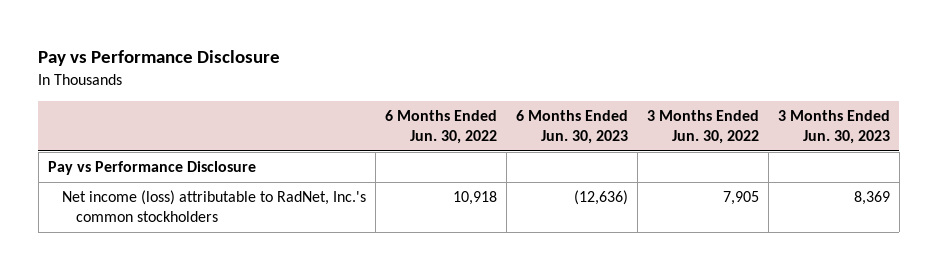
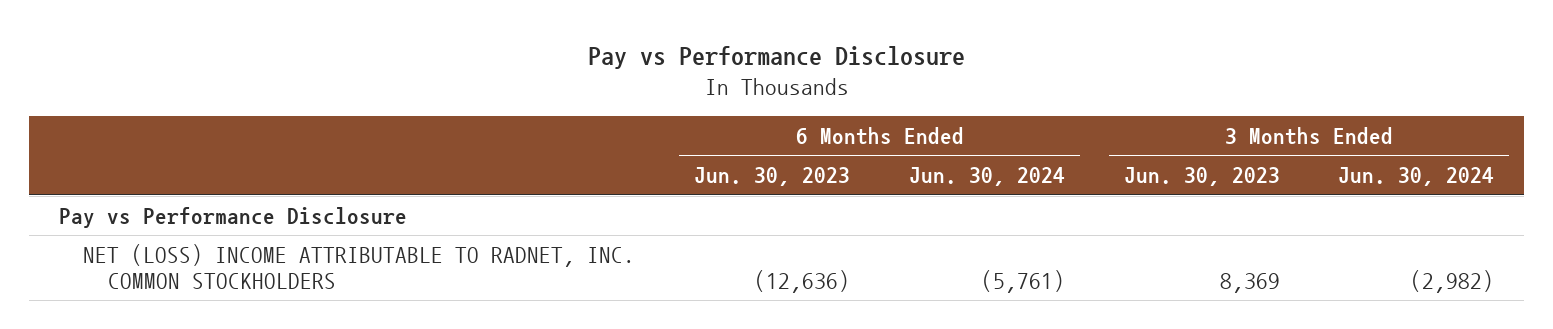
[385,110,498,144] 6 Months Ended Jun. 30, 2022 -> none
[646,110,759,144] 3 Months Ended Jun. 30, 2022 -> none
none -> [908,167,1065,187] Jun. 30, 2024
none -> [1338,167,1495,187] Jun. 30, 2024
[62,190,367,223] Net income (loss) attributable to RadNet, Inc.'s common stockholders -> [83,243,636,289] NET (LOSS) INCOME ATTRIBUTABLE TO RADNET, INC. COMMON STOCKHOLDERS

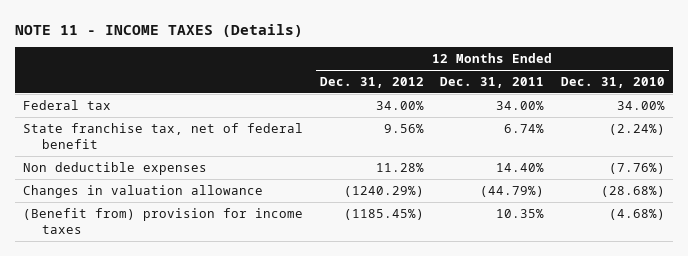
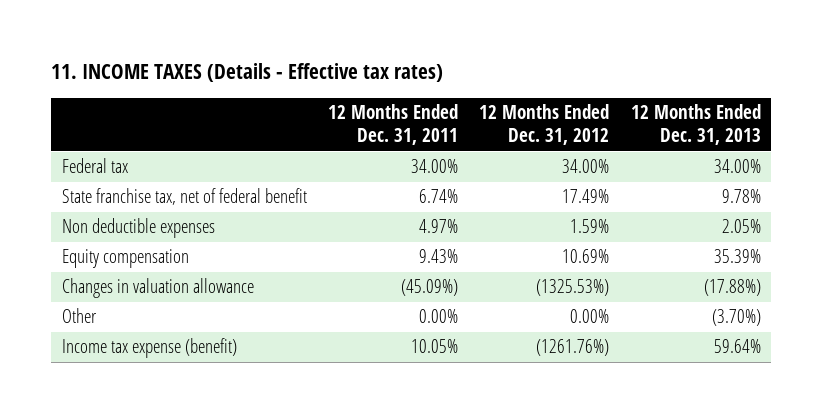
[15,23,304,37] NOTE 11 - INCOME TAXES (Details) -> [50,63,443,83] 11. INCOME TAXES (Details - Effective tax rates)
[560,76,665,88] Dec. 31, 2010 -> none
none -> [630,104,761,146] 12 Months Ended Dec. 31, 2013
[23,207,304,235] (Benefit from) provision for income taxes -> none
[383,123,424,133] 9.56% -> [562,189,610,204] 17.49%
[375,162,424,172] 11.28% -> [570,219,610,234] 1.59%
[496,162,545,172] 14.40% -> [418,219,458,234] 4.97%
none -> [61,249,189,269] Equity compensation
[343,185,424,197] (1240.29%) -> [536,279,610,297] (1325.53%)
[480,185,545,197] (44.79%) -> [400,279,458,297] (45.09%)
none -> [61,308,97,324] Other
none -> [61,338,237,359] Income tax expense (benefit)

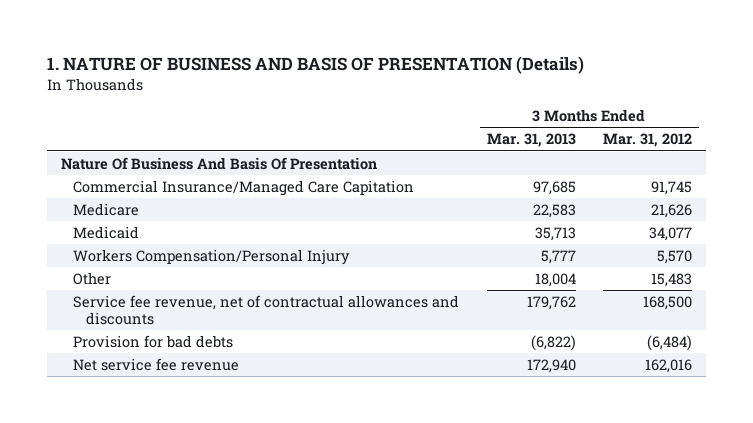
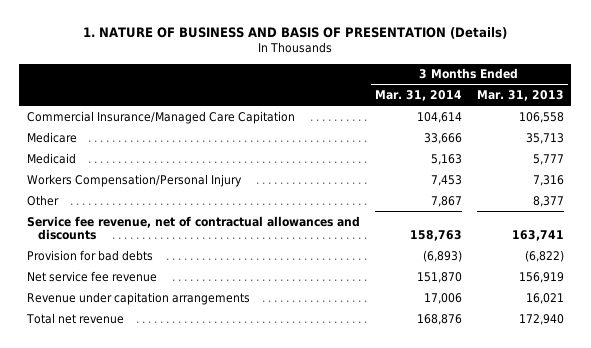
[603,133,693,148] Mar. 31, 2012 -> none
none -> [374,90,462,102] Mar. 31, 2014
[60,156,377,170] Nature Of Business And Basis Of Presentation -> none
[532,180,576,195] 97,685 -> [518,111,564,123] 106,558
[532,203,576,218] 22,583 -> [525,132,564,144] 35,713
[534,226,576,241] 35,713 -> [532,153,564,165] 5,777
[540,249,576,264] 5,777 -> [532,174,564,186] 7,316
[534,272,576,287] 18,004 -> [532,195,564,207] 8,377
[526,295,576,310] 179,762 -> [511,229,564,241] 163,741
[526,358,576,373] 172,940 -> [518,271,564,283] 156,919
none -> [26,291,250,305] Revenue under capitation arrangements
none -> [25,312,124,324] Total net revenue

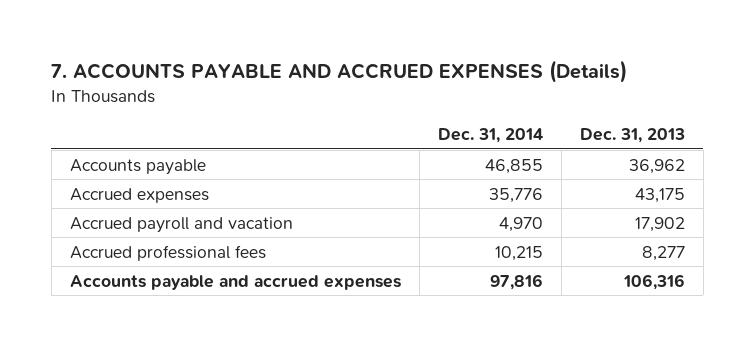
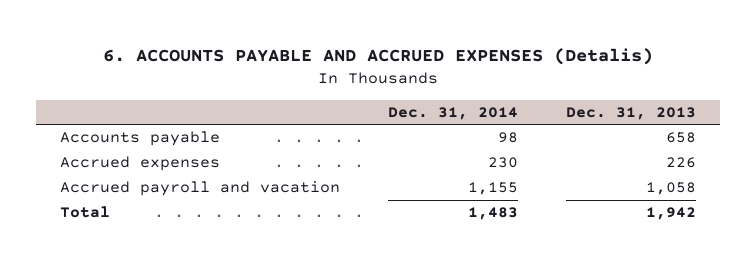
[51,60,628,84] 7. ACCOUNTS PAYABLE AND ACCRUED EXPENSES (Details) -> [102,48,653,66] 6. ACCOUNTS PAYABLE AND ACCRUED EXPENSES (Detalis)
[69,244,266,261] Accrued professional fees -> none
[69,274,401,290] Accounts payable and accrued expenses -> none
[484,158,543,174] 46,855 -> [497,132,518,144] 98
[628,158,685,174] 36,962 -> [665,132,696,144] 658
[488,187,543,203] 35,776 -> [487,157,518,169] 230
[634,187,685,203] 43,175 -> [665,157,696,169] 226
[498,216,543,232] 4,970 -> [467,182,518,196] 1,155
[634,216,685,232] 17,902 -> [645,182,696,196] 1,058
none -> [59,206,110,219] Total

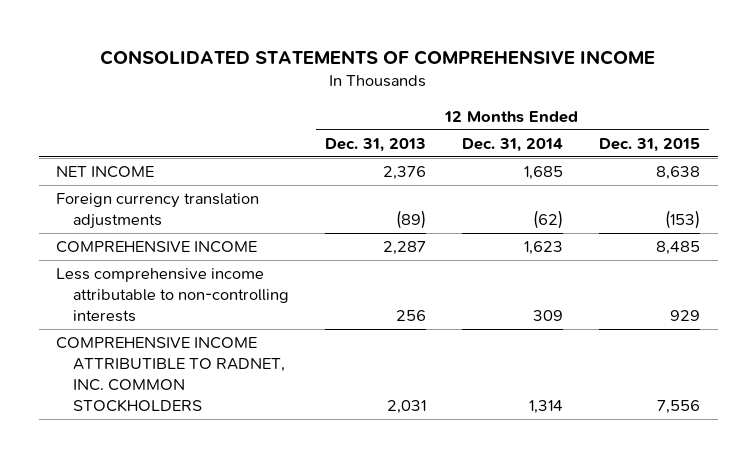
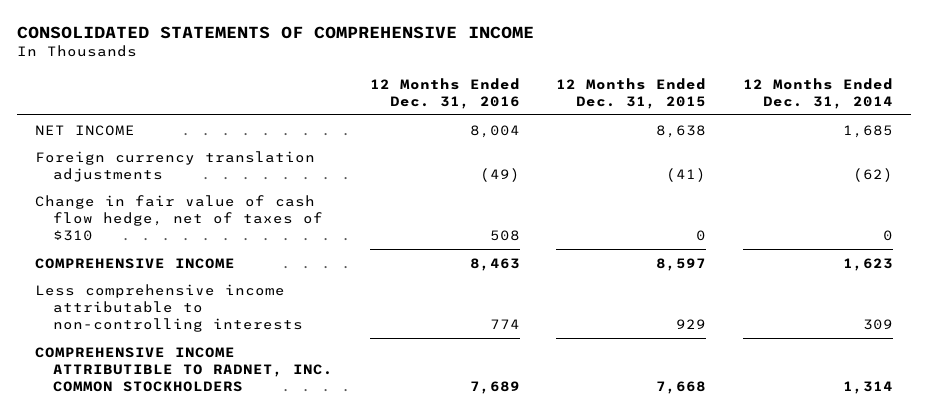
[324,137,426,152] Dec. 31, 2013 -> none
none -> [369,77,520,109] 12 Months Ended Dec. 31, 2016
[664,210,700,230] (153) -> [666,167,707,182] (41)
none -> [34,194,323,241] Change in fair value of cash flow hedge, net of taxes of $310
[655,241,700,256] 8,485 -> [656,257,707,271] 8,597
[656,399,700,414] 7,556 -> [656,380,707,394] 7,668

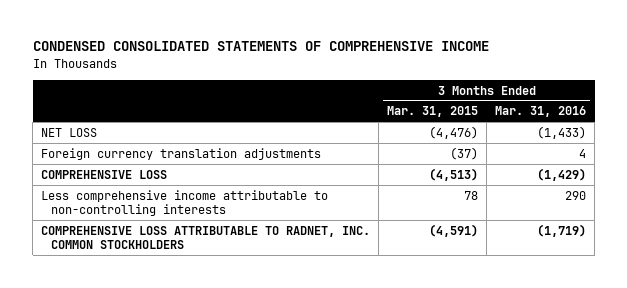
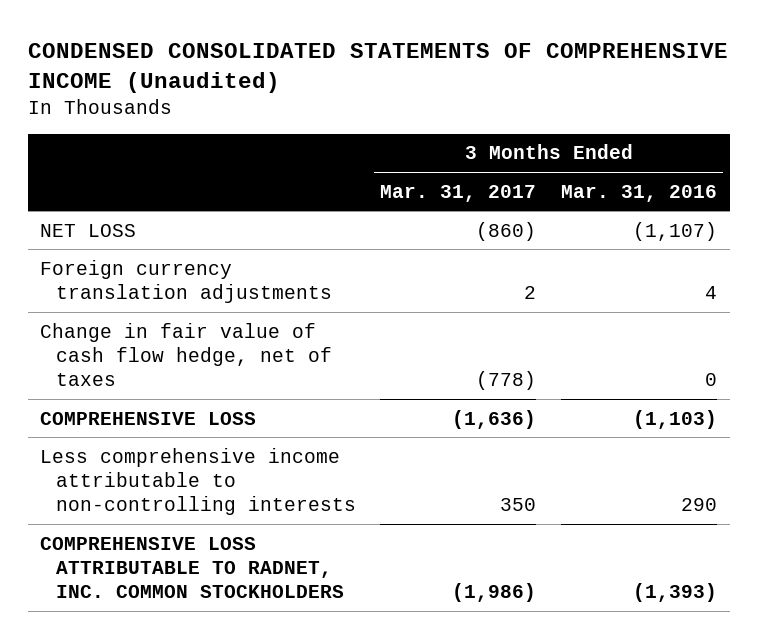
[32,41,489,52] CONDENSED CONSOLIDATED STATEMENTS OF COMPREHENSIVE INCOME -> [28,43,729,94] CONDENSED CONSOLIDATED STATEMENTS OF COMPREHENSIVE INCOME (Unaudited)
[387,106,479,118] Mar. 31, 2015 -> none
none -> [380,184,537,202] Mar. 31, 2017
[537,125,587,139] (1,433) -> [633,221,718,241] (1,107)
none -> [40,322,332,386] Change in fair value of cash flow hedge, net of taxes
[537,167,587,181] (1,429) -> [633,409,718,429] (1,103)
[537,223,587,237] (1,719) -> [633,582,718,602] (1,393)

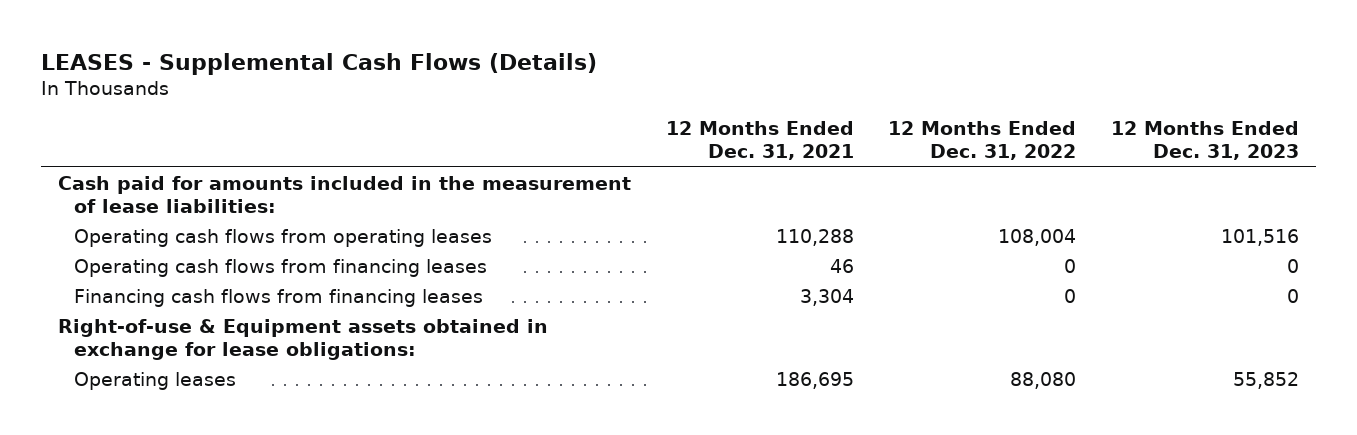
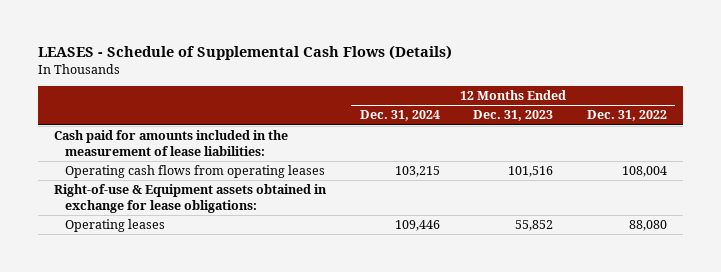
[40,52,597,75] LEASES - Supplemental Cash Flows (Details) -> [37,44,452,60] LEASES - Schedule of Supplemental Cash Flows (Details)
[665,121,854,161] 12 Months Ended Dec. 31, 2021 -> none
none -> [359,110,440,122] Dec. 31, 2024
[74,258,488,277] Operating cash flows from financing leases -> none
[74,288,484,307] Financing cash flows from financing leases -> none

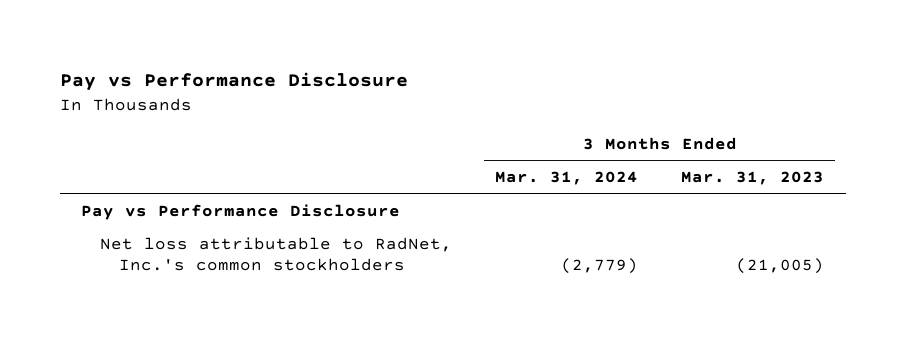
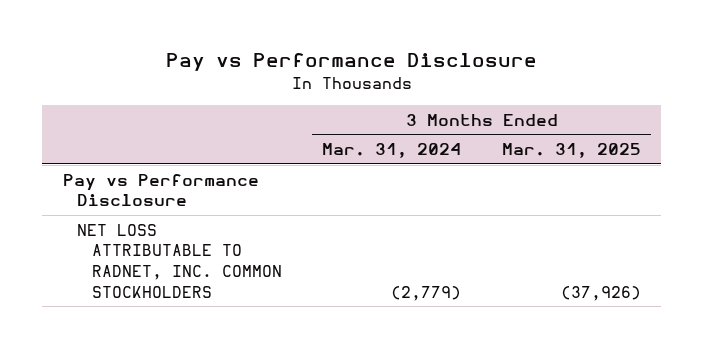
[681,170,825,185] Mar. 31, 2023 -> none
none -> [501,143,641,159] Mar. 31, 2025
[100,236,453,271] Net loss attributable to RadNet, Inc.'s common stockholders -> [77,223,282,298] NET LOSS ATTRIBUTABLE TO RADNET, INC. COMMON STOCKHOLDERS

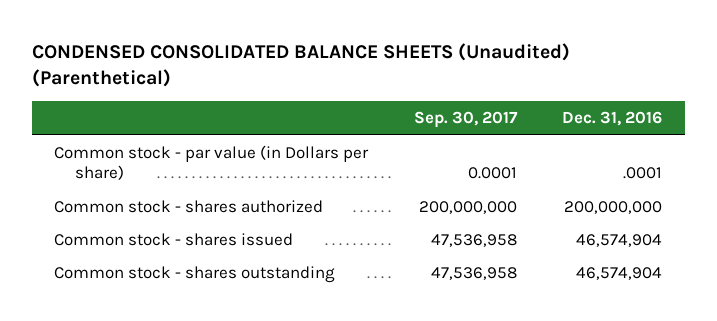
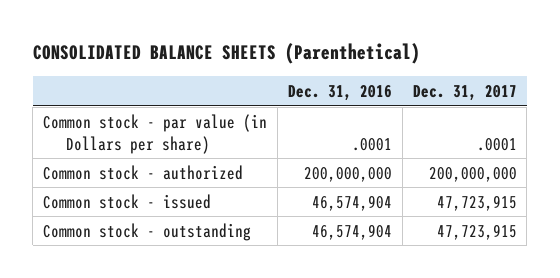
[31,43,570,88] CONDENSED CONSOLIDATED BALANCE SHEETS (Unaudited) (Parenthetical) -> [32,43,420,65] CONSOLIDATED BALANCE SHEETS (Parenthetical)
[413,111,518,129] Sep. 30, 2017 -> none
none -> [412,84,517,101] Dec. 31, 2017
[54,199,324,213] Common stock - shares authorized -> [43,164,244,180] Common stock - authorized
[54,232,294,246] Common stock - shares issued -> [43,193,212,209] Common stock - issued
[54,265,336,283] Common stock - shares outstanding -> [43,222,252,241] Common stock - outstanding

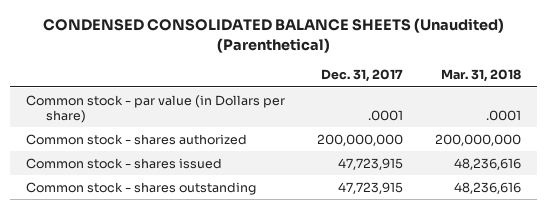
[32,43,420,65] CONSOLIDATED BALANCE SHEETS (Parenthetical) -> [42,18,504,53] CONDENSED CONSOLIDATED BALANCE SHEETS (Unaudited) (Parenthetical)
[287,84,392,101] Dec. 31, 2016 -> none
none -> [441,69,522,83] Mar. 31, 2018
[43,164,244,180] Common stock - authorized -> [26,133,248,145] Common stock - shares authorized
[43,193,212,209] Common stock - issued -> [26,157,223,169] Common stock - shares issued
[43,222,252,241] Common stock - outstanding -> [26,181,257,195] Common stock - shares outstanding

